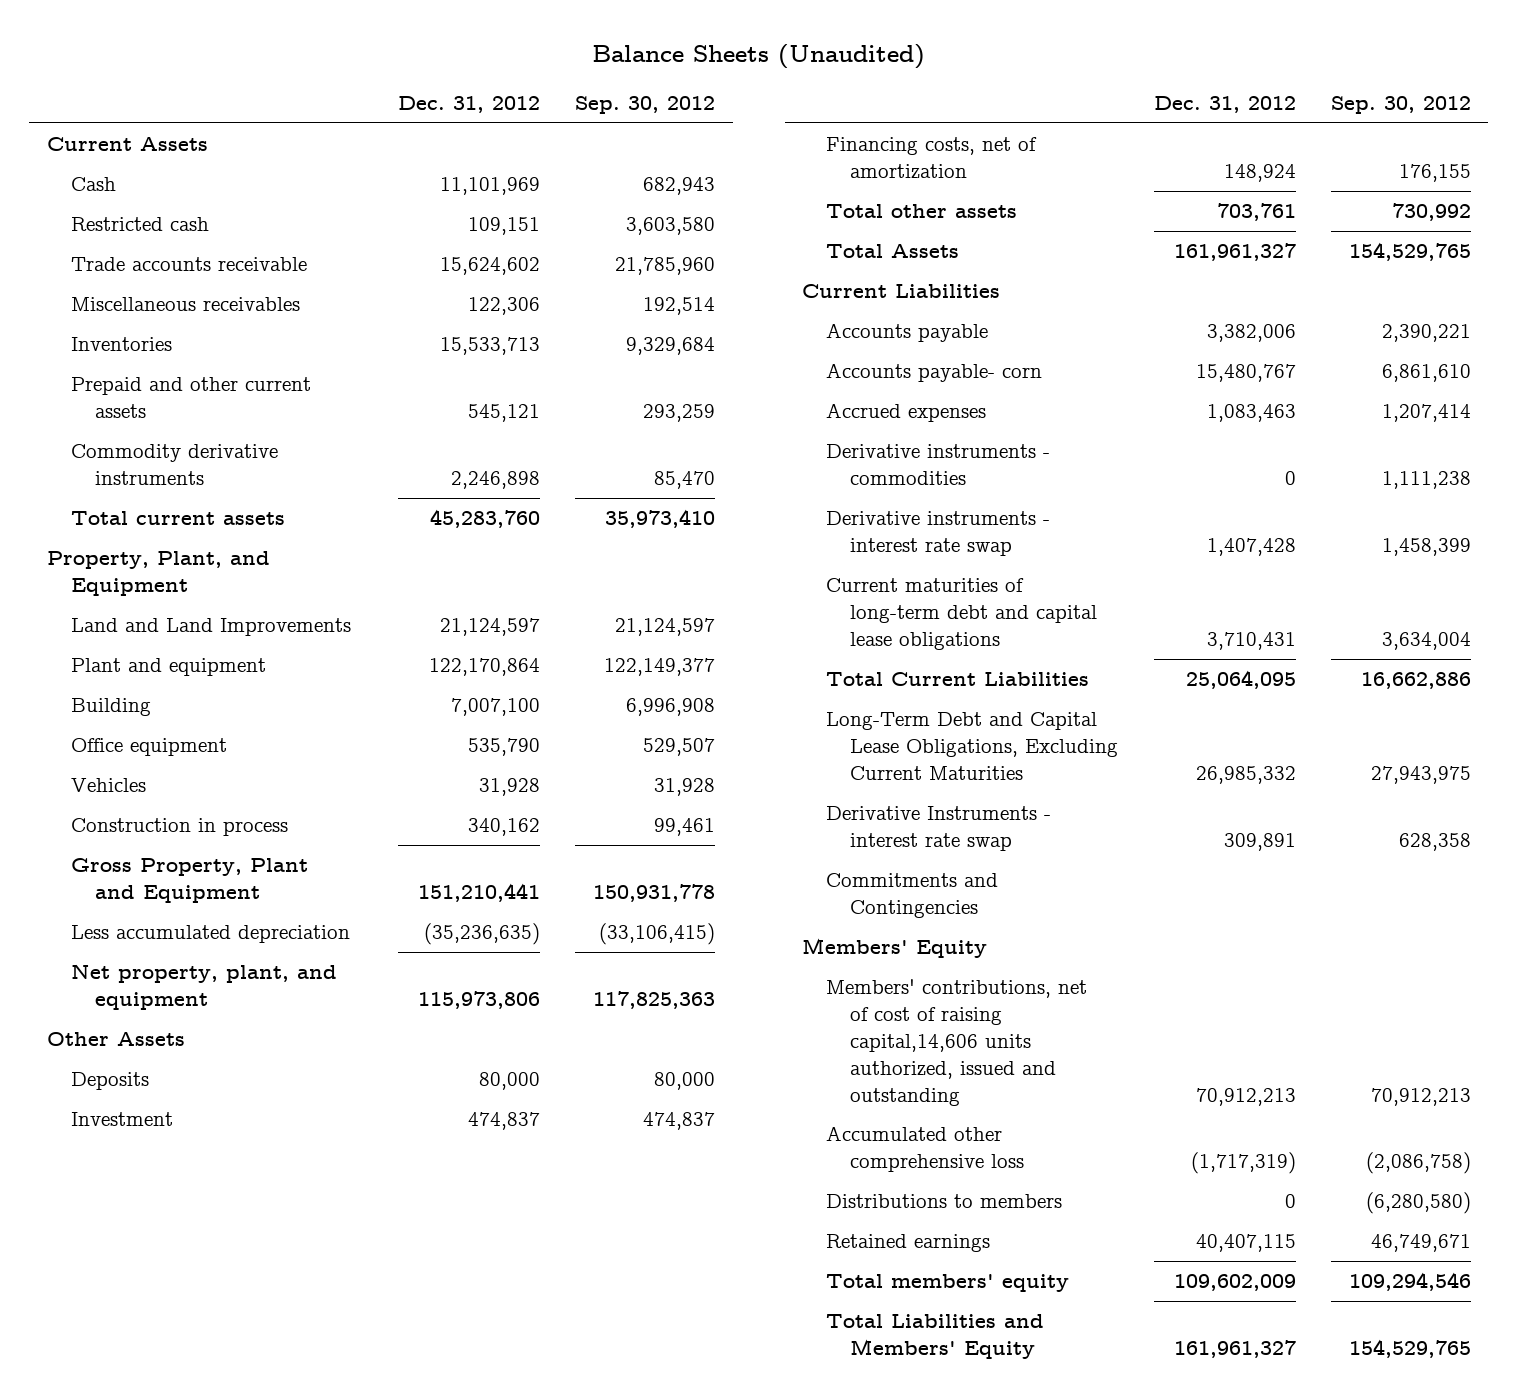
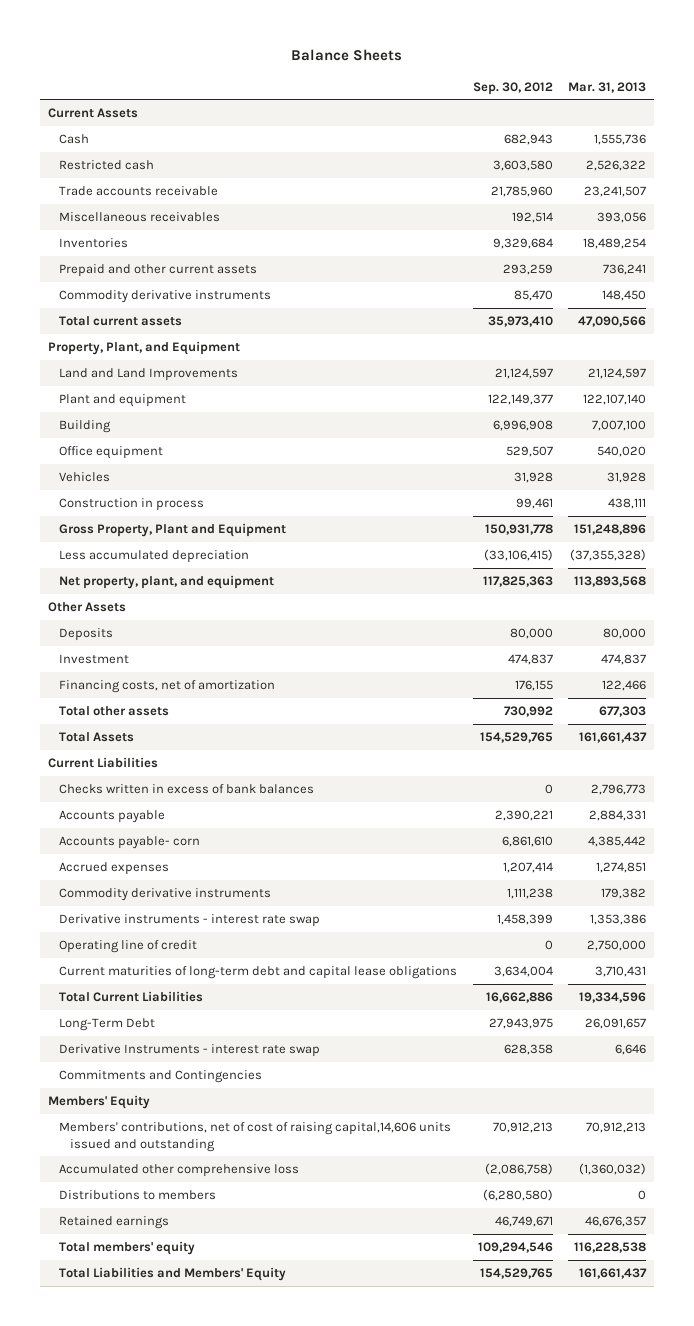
[591,43,925,69] Balance Sheets (Unaudited) -> [291,49,403,62] Balance Sheets
[398,95,541,113] Dec. 31, 2012 -> none
none -> [568,81,647,93] Mar. 31, 2013
none -> [59,784,315,795] Checks written in excess of bank balances
[826,444,1051,485] Derivative instruments - commodities -> [59,888,272,902] Commodity derivative instruments
none -> [59,940,198,954] Operating line of credit
[826,712,1119,780] Long-Term Debt and Capital Lease Obligations, Excluding Current Maturities -> [59,1018,156,1032] Long-Term Debt
[826,979,1088,1106] Members' contributions, net of cost of raising capital,14,606 units authorized, issued and outstanding -> [59,1122,452,1152] Members' contributions, net of cost of raising capital,14,606 units issued and outstanding

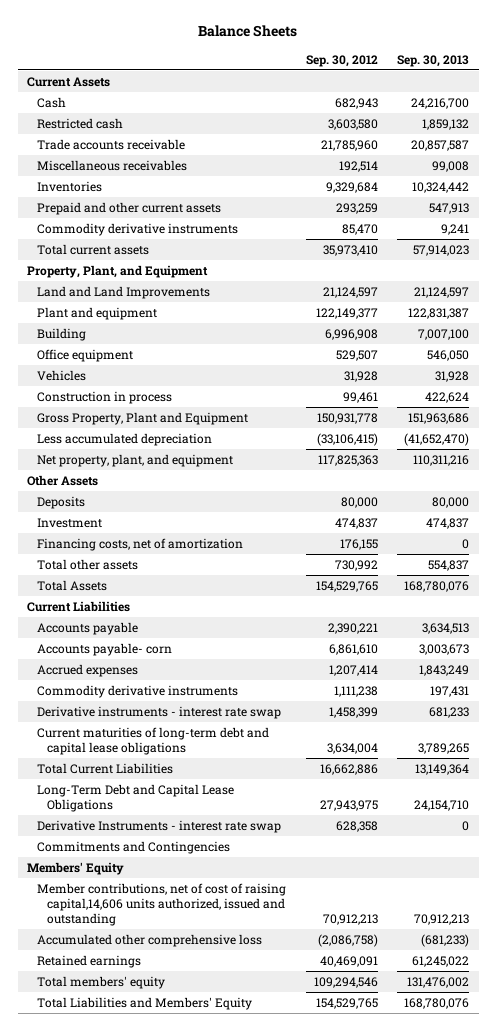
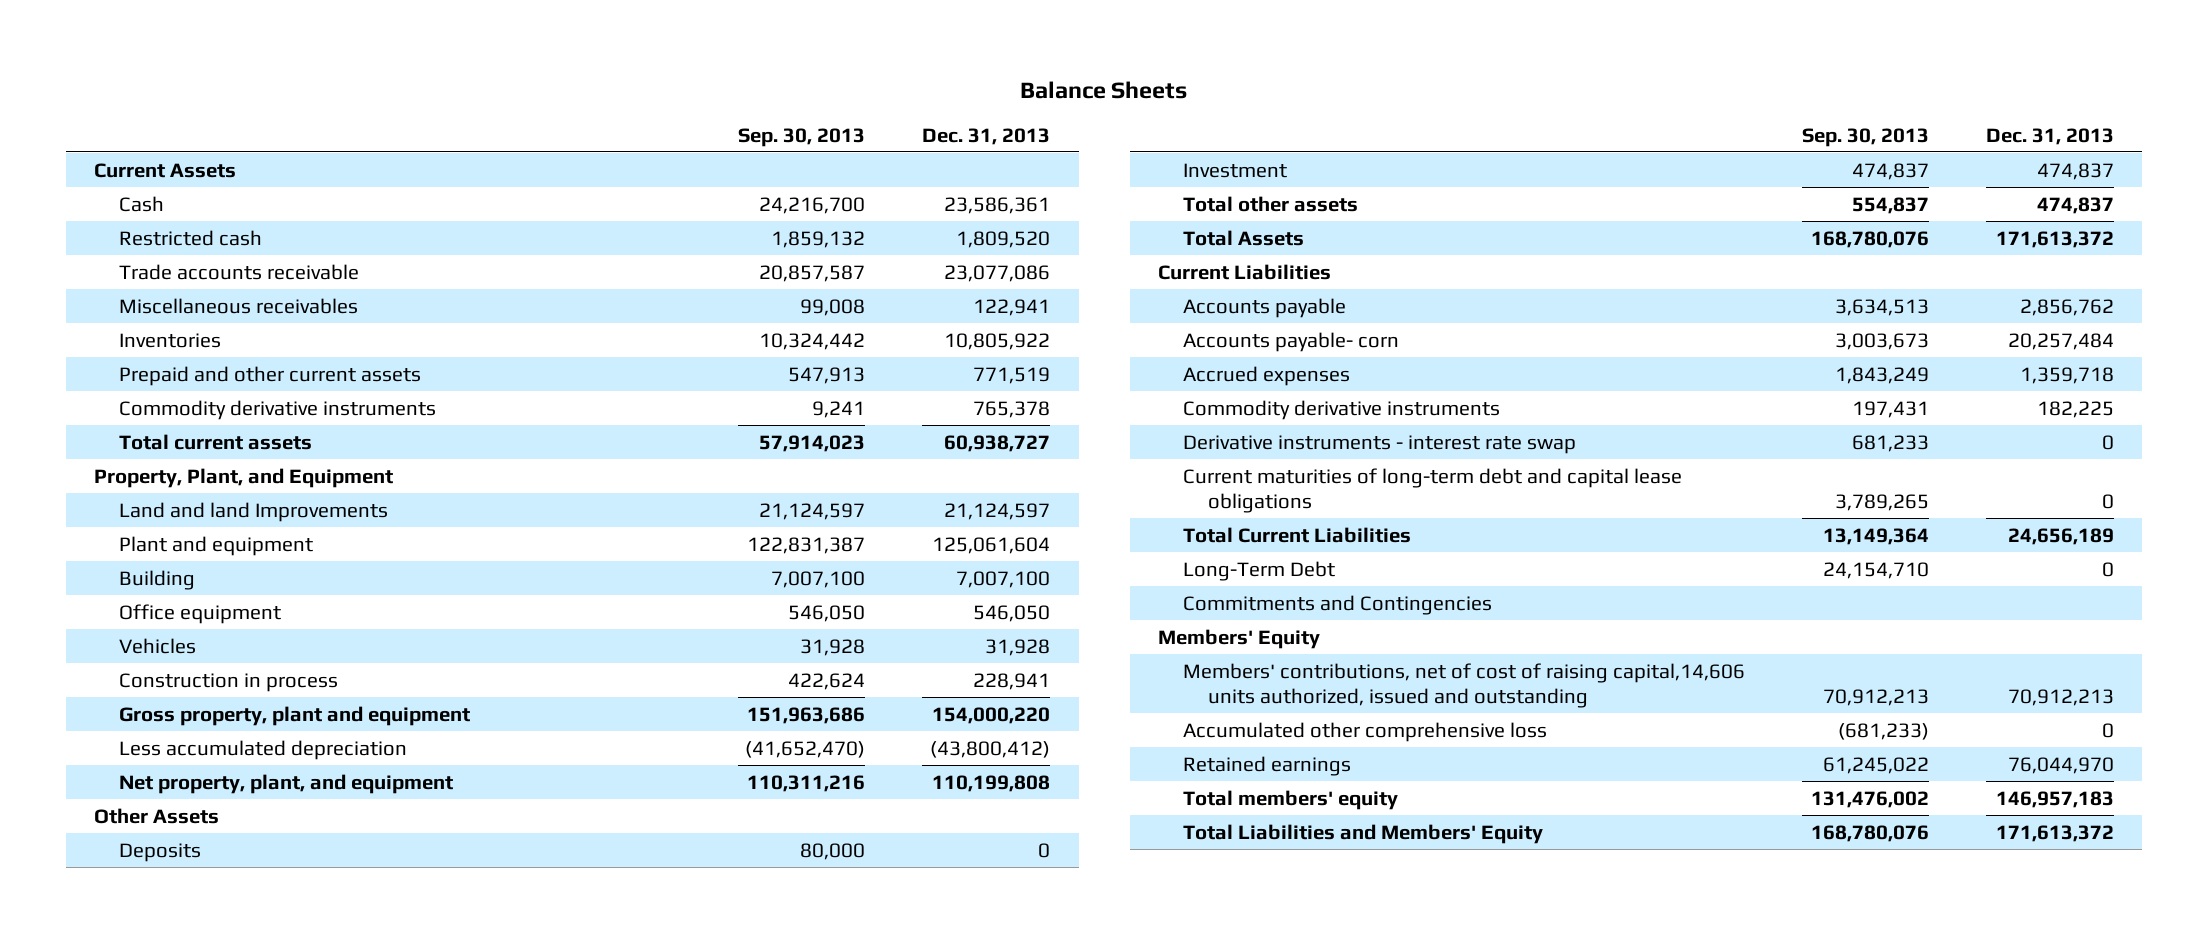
[305,54,378,67] Sep. 30, 2012 -> none
none -> [922,127,1051,145] Dec. 31, 2013
[37,286,211,300] Land and Land Improvements -> [119,501,389,522] Land and land Improvements
[37,412,249,426] Gross Property, Plant and Equipment -> [119,705,471,726] Gross property, plant and equipment
[37,538,244,552] Financing costs, net of amortization -> none
[37,820,282,834] Derivative Instruments - interest rate swap -> none
[37,784,235,813] Long-Term Debt and Capital Lease Obligations -> [1182,560,1335,581] Long-Term Debt
[37,883,287,927] Member contributions, net of cost of raising capital,14,606 units authorized, issued and outstanding -> [1182,662,1745,708] Members' contributions, net of cost of raising capital,14,606 units authorized, issued and outstanding

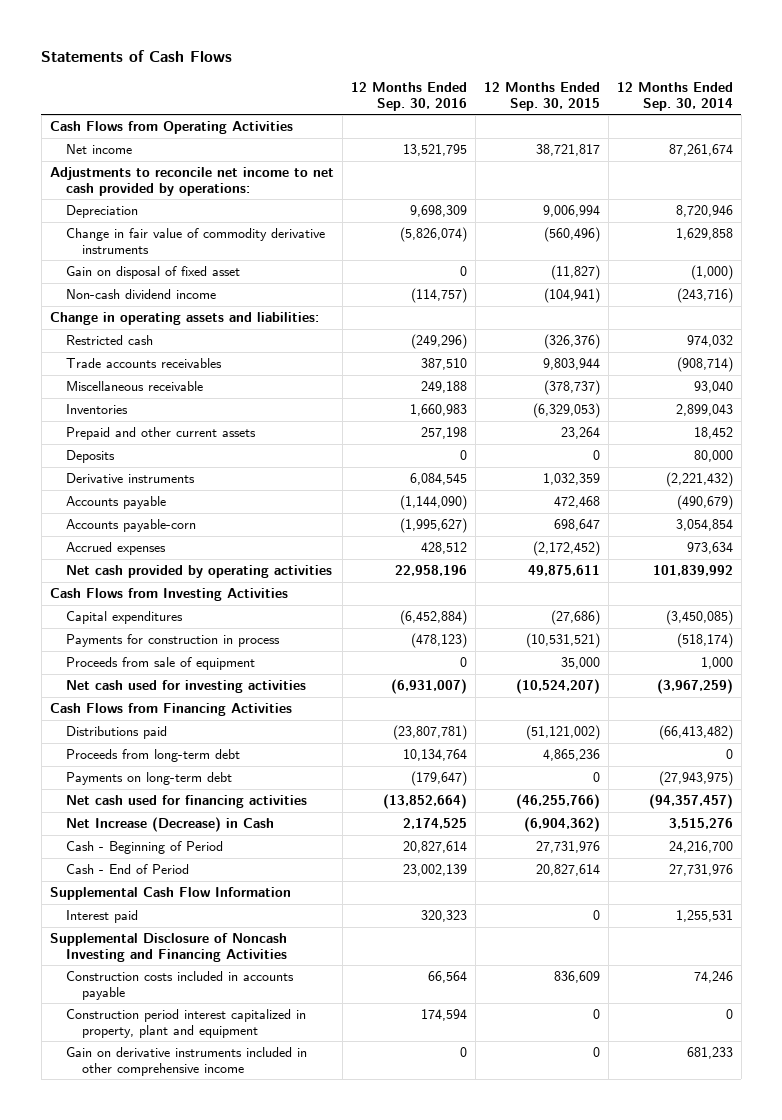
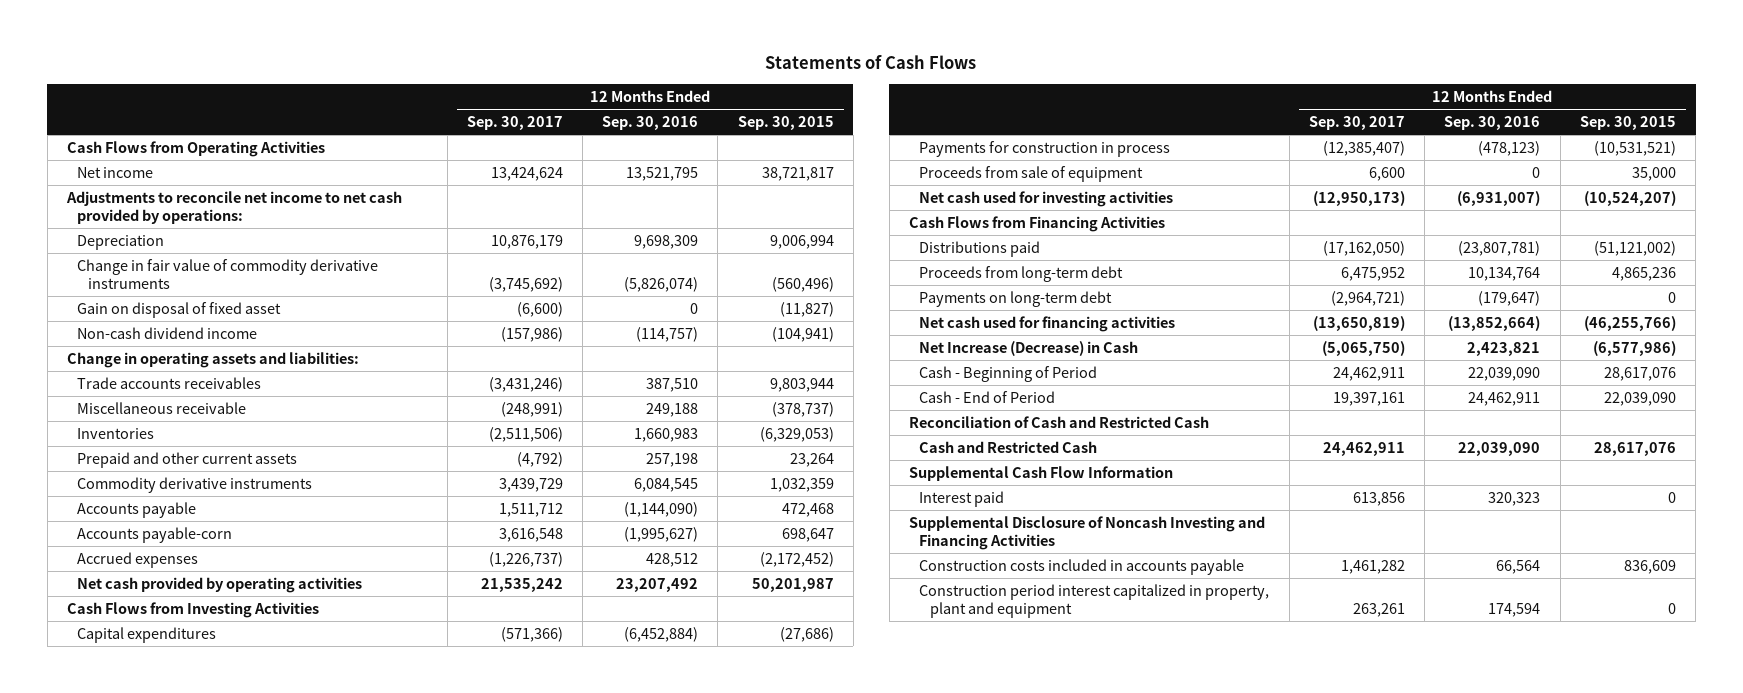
[616,81,733,111] 12 Months Ended Sep. 30, 2014 -> none
none -> [466,115,563,130] Sep. 30, 2017
[65,335,153,346] Restricted cash -> none
[65,450,115,464] Deposits -> none
[65,473,195,484] Derivative instruments -> [77,476,313,493] Commodity derivative instruments
[394,565,467,577] 22,958,196 -> [616,577,699,592] 23,207,492
[527,565,600,577] 49,875,611 -> [751,577,834,592] 50,201,987
[402,818,467,830] 2,174,525 -> [1467,341,1541,356] 2,423,821
[523,817,600,833] (6,904,362) -> [1592,340,1676,356] (6,577,986)
[402,841,467,854] 20,827,614 -> [1468,366,1541,381] 22,039,090
[535,841,600,854] 27,731,976 -> [1603,366,1676,381] 28,617,076
[402,864,467,877] 23,002,139 -> [1468,391,1541,406] 24,462,911
[535,864,600,877] 20,827,614 -> [1603,391,1676,406] 22,039,090
none -> [908,415,1209,428] Reconciliation of Cash and Restricted Cash
none -> [919,440,1098,453] Cash and Restricted Cash
[65,1047,307,1076] Gain on derivative instruments included in other comprehensive income -> none

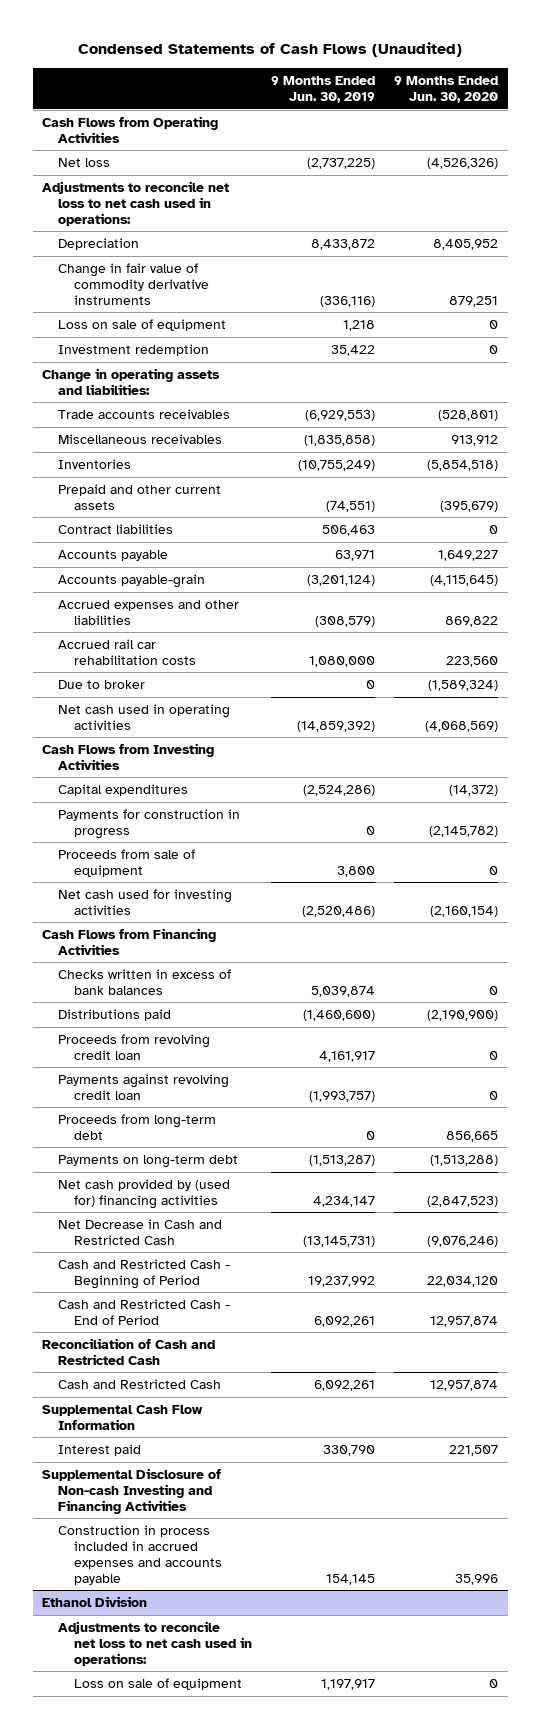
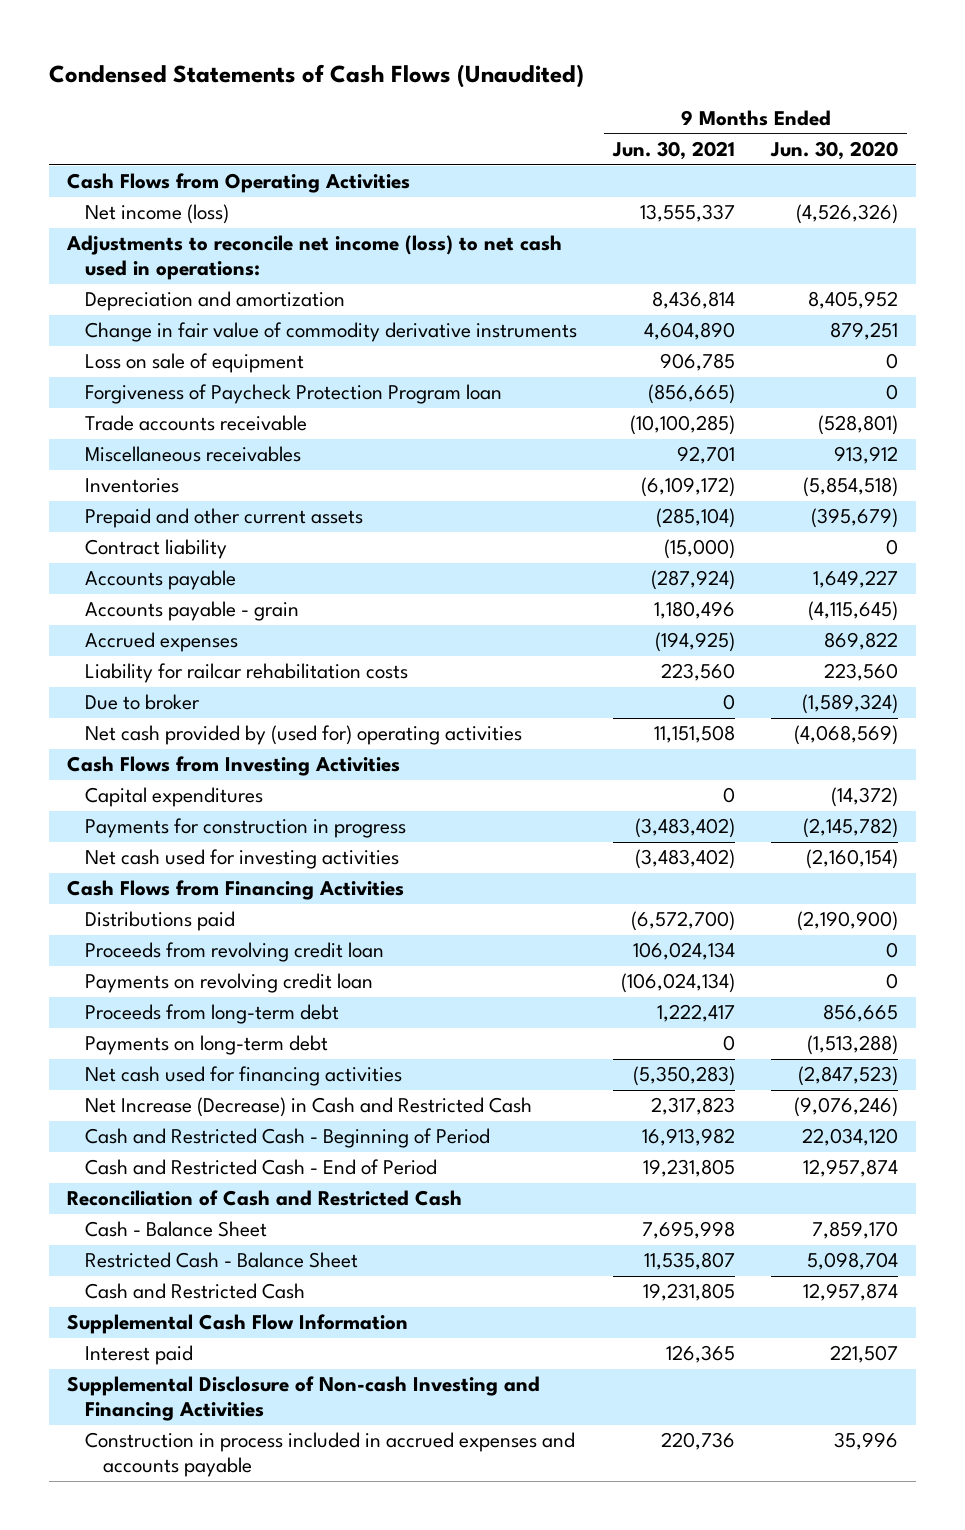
[271,76,376,103] 9 Months Ended Jun. 30, 2019 -> none
none -> [612,141,736,161] Jun. 30, 2021
[58,157,111,167] Net loss -> [85,204,230,225] Net income (loss)
[42,180,230,226] Adjustments to reconcile net loss to net cash used in operations: -> [65,235,562,281] Adjustments to reconcile net income (loss) to net cash used in operations:
[58,237,140,250] Depreciation -> [85,291,346,312] Depreciation and amortization
[58,343,210,356] Investment redemption -> none
[42,367,221,395] Change in operating assets and liabilities: -> none
none -> [85,384,503,405] Forgiveness of Paycheck Protection Program loan
[58,408,231,419] Trade accounts receivables -> [85,415,308,432] Trade accounts receivable
[58,523,174,534] Contract liabilities -> [85,539,228,560] Contract liability
[58,573,206,588] Accounts payable-grain -> [85,601,300,622] Accounts payable - grain
[58,599,240,625] Accrued expenses and other liabilities -> [85,632,239,653] Accrued expenses
[58,638,197,665] Accrued rail car rehabilitation costs -> [85,663,409,684] Liability for railcar rehabilitation costs
[58,703,231,730] Net cash used in operating activities -> [85,725,523,746] Net cash provided by (used for) operating activities
[58,848,196,877] Proceeds from sale of equipment -> none
[58,968,232,995] Checks written in excess of bank balances -> none
[58,1073,230,1100] Payments against revolving credit loan -> [85,973,374,994] Payments on revolving credit loan
[58,1178,231,1209] Net cash provided by (used for) financing activities -> [85,1066,403,1087] Net cash used for financing activities
[58,1218,223,1245] Net Decrease in Cash and Restricted Cash -> [85,1097,533,1118] Net Increase (Decrease) in Cash and Restricted Cash
none -> [85,1221,268,1238] Cash - Balance Sheet
none -> [85,1252,359,1269] Restricted Cash - Balance Sheet
[42,1595,148,1607] Ethanol Division -> none
[58,1620,253,1666] Adjustments to reconcile net loss to net cash used in operations: -> none
[74,1677,243,1690] Loss on sale of equipment -> none

